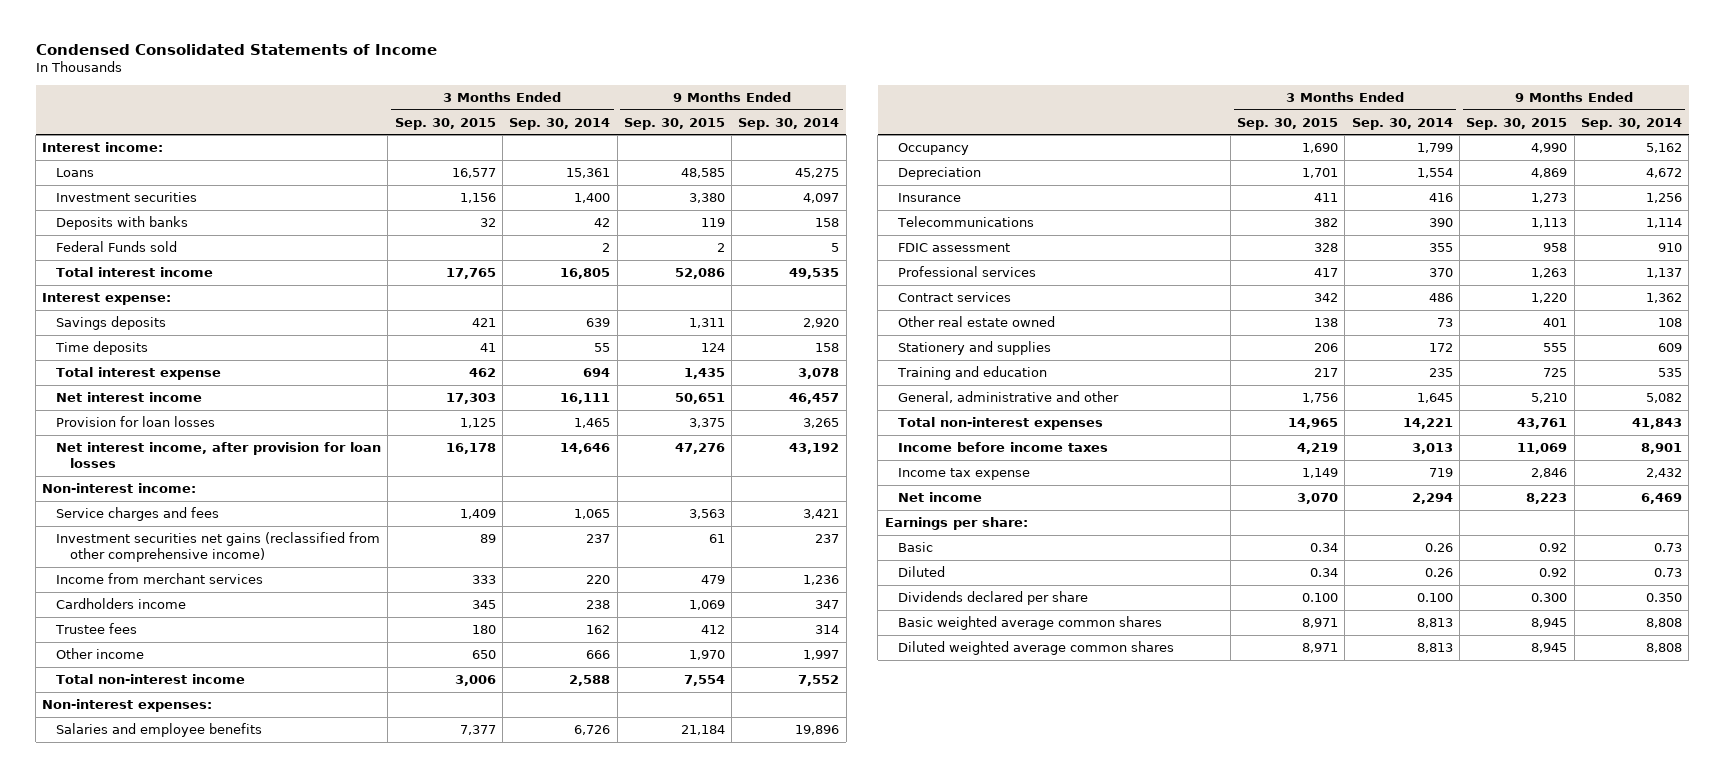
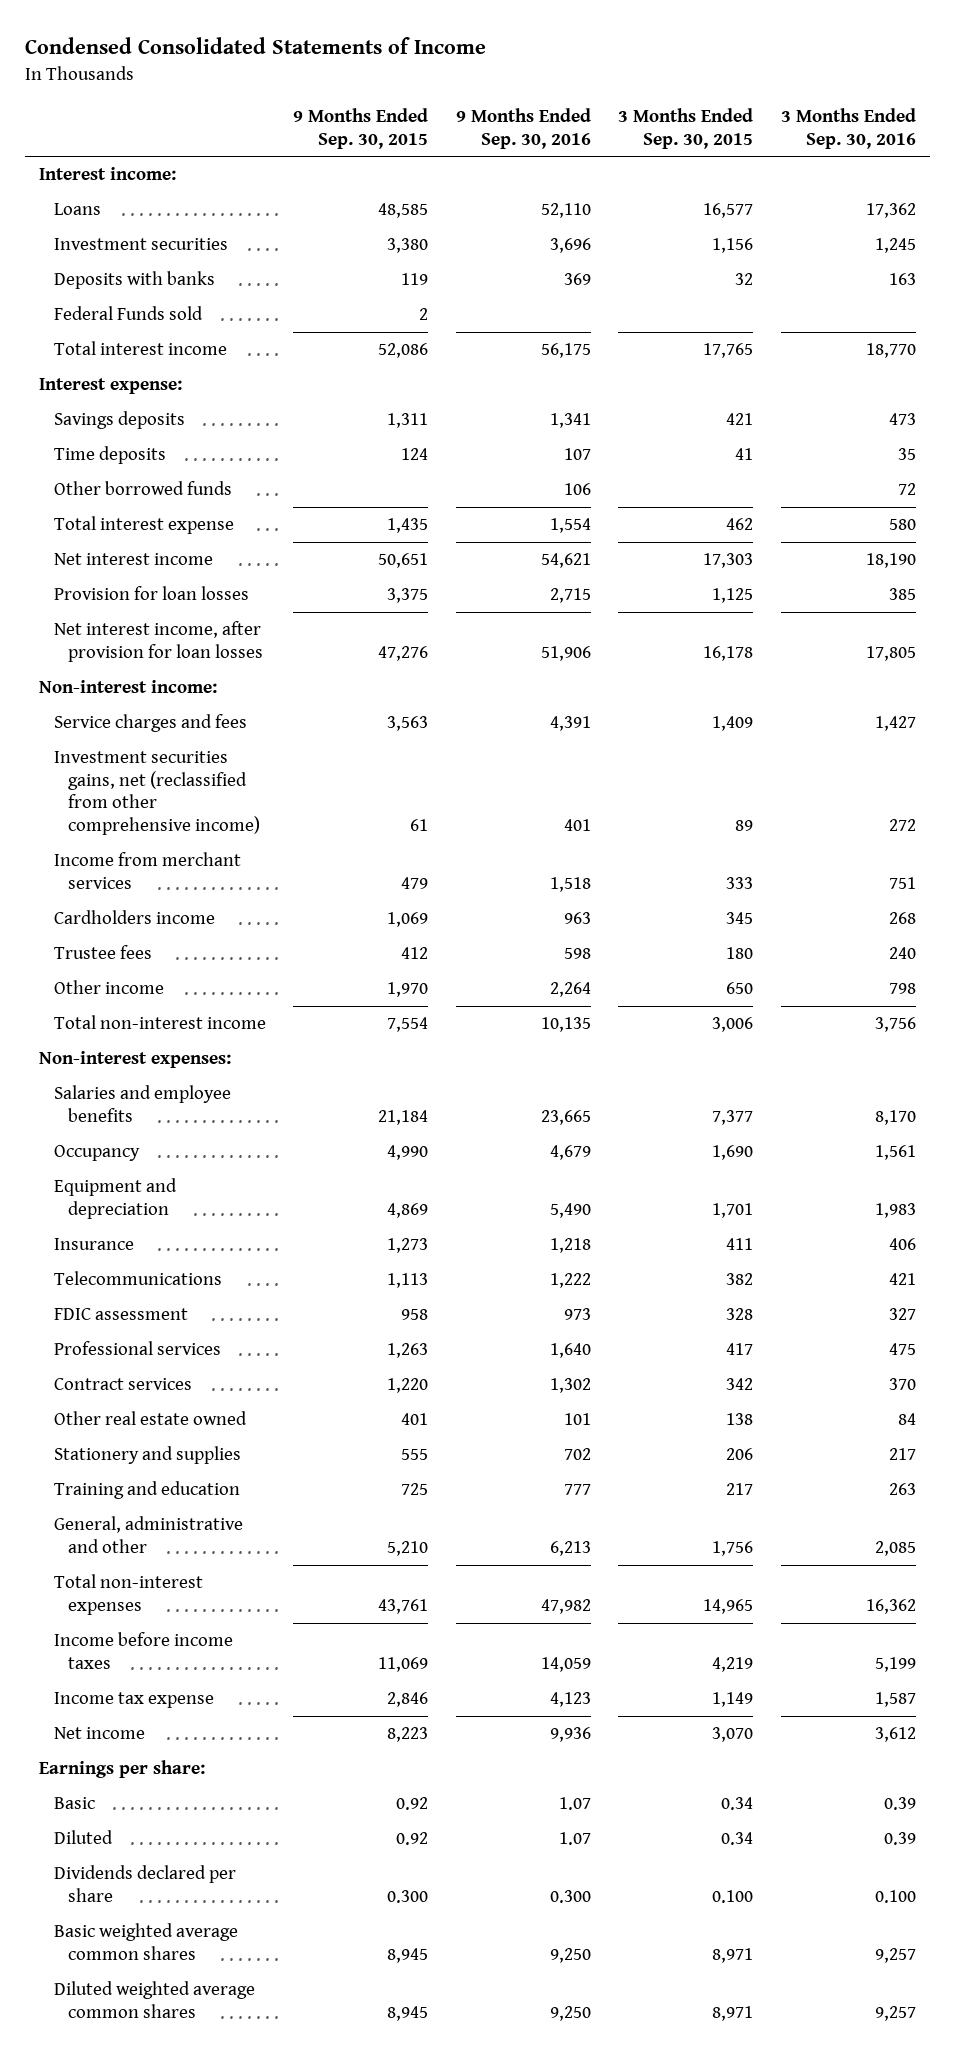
[509,117,611,130] Sep. 30, 2014 -> none
[738,117,840,130] Sep. 30, 2014 -> none
none -> [455,108,591,149] 9 Months Ended Sep. 30, 2016
none -> [780,108,916,149] 3 Months Ended Sep. 30, 2016
none -> [53,481,232,496] Other borrowed funds
[55,531,380,563] Investment securities net gains (reclassified from other comprehensive income) -> [53,751,261,835] Investment securities gains, net (reclassified from other comprehensive income)
[898,166,982,180] Depreciation -> [53,1178,177,1219] Equipment and depreciation

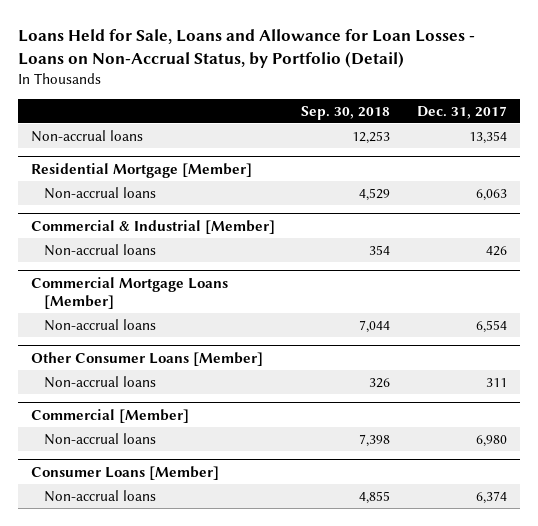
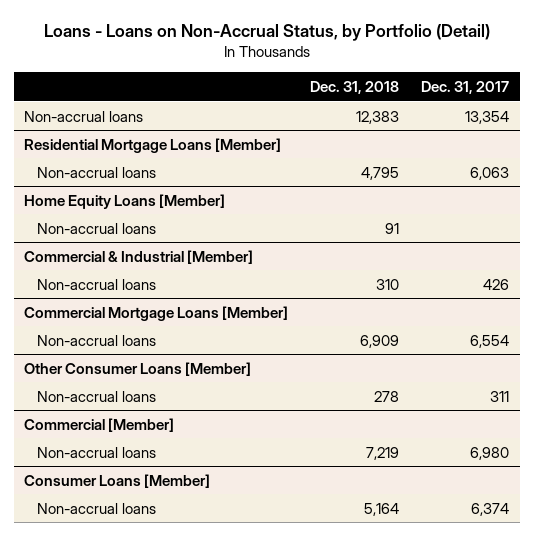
[17,28,475,69] Loans Held for Sale, Loans and Allowance for Loan Losses - Loans on Non-Accrual Status, by Portfolio (Detail) -> [43,23,490,41] Loans - Loans on Non-Accrual Status, by Portfolio (Detail)
[301,105,391,120] Sep. 30, 2018 -> none
none -> [310,80,400,94] Dec. 31, 2018
[31,162,253,178] Residential Mortgage [Member] -> [24,137,282,153] Residential Mortgage Loans [Member]
none -> [24,193,226,209] Home Equity Loans [Member]
none -> [37,222,157,234] Non-accrual loans

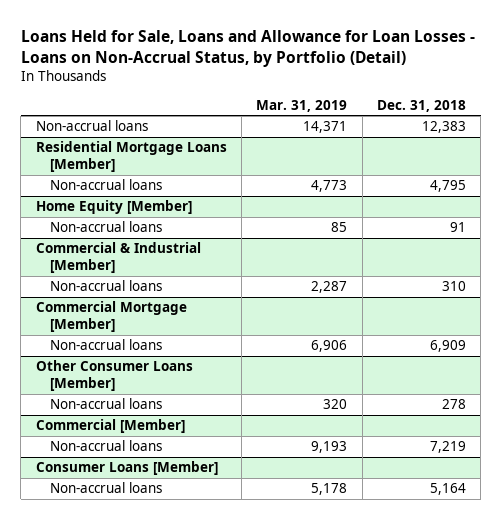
[43,23,490,41] Loans - Loans on Non-Accrual Status, by Portfolio (Detail) -> [20,29,475,67] Loans Held for Sale, Loans and Allowance for Loan Losses - Loans on Non-Accrual Status, by Portfolio (Detail)
[420,80,509,94] Dec. 31, 2017 -> none
none -> [256,99,348,112] Mar. 31, 2019
[24,193,226,209] Home Equity Loans [Member] -> [35,200,192,215] Home Equity [Member]
[24,305,289,321] Commercial Mortgage Loans [Member] -> [35,301,187,333] Commercial Mortgage [Member]

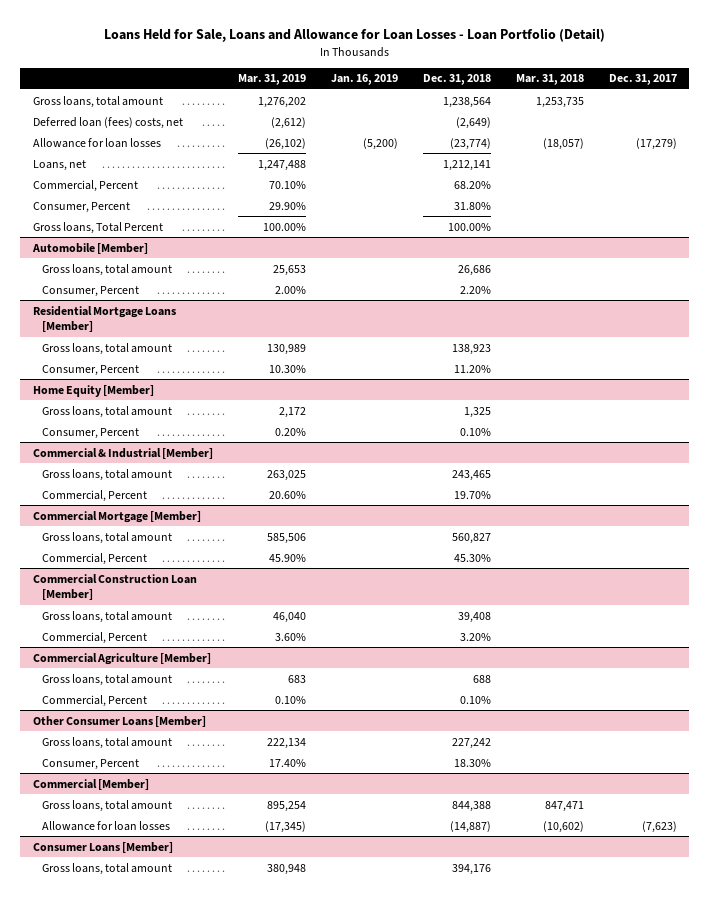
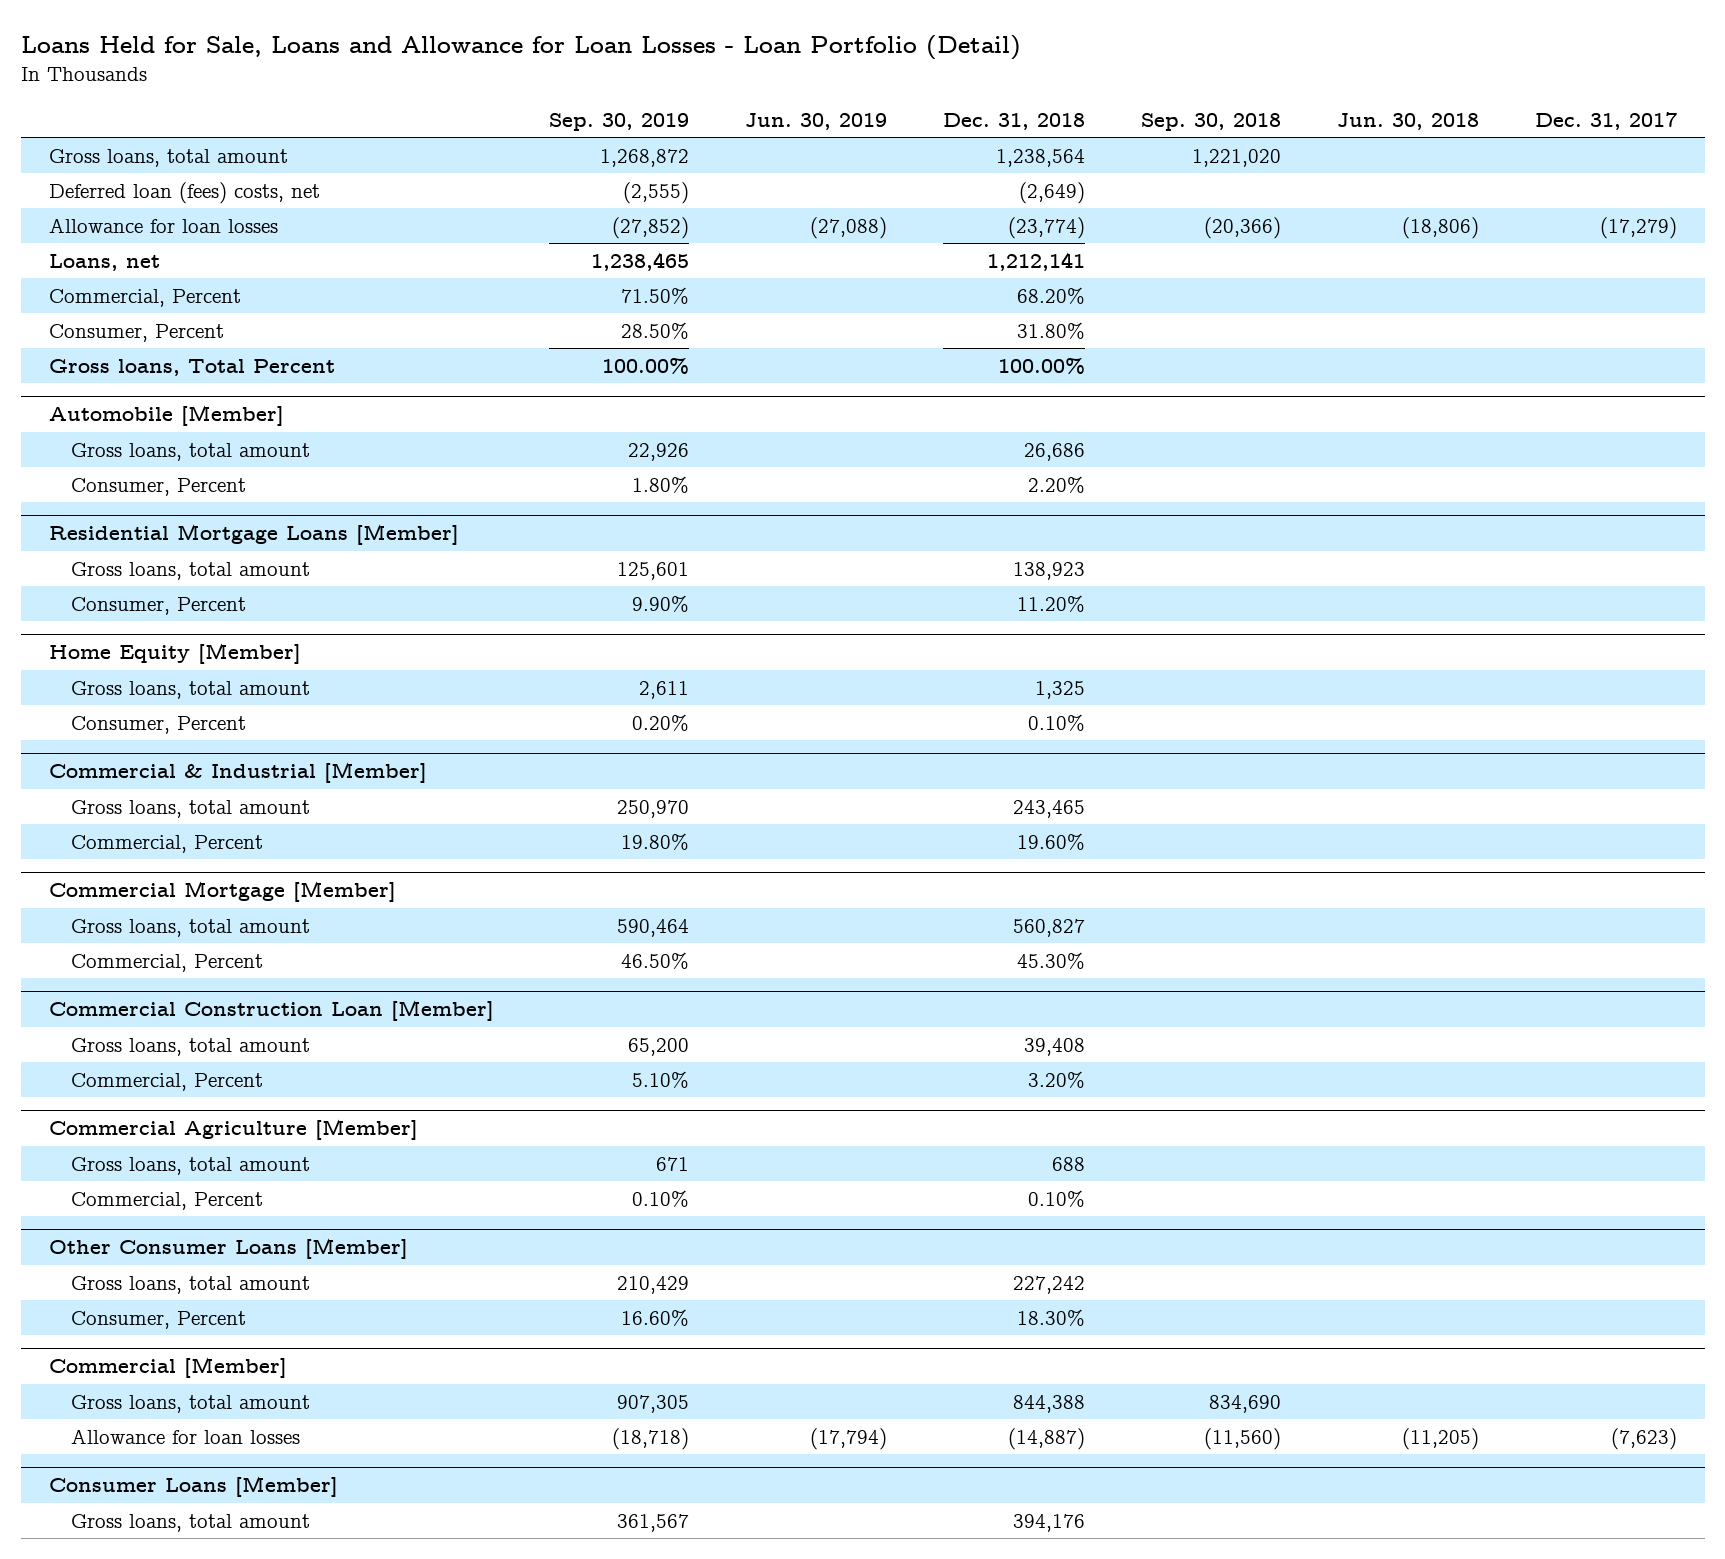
[237,74,306,86] Mar. 31, 2019 -> none
[330,74,398,86] Jan. 16, 2019 -> none
[515,74,584,86] Mar. 31, 2018 -> none
none -> [549,112,690,131] Sep. 30, 2019
none -> [745,112,888,130] Jun. 30, 2019
none -> [1140,112,1281,131] Sep. 30, 2018
none -> [1336,112,1479,130] Jun. 30, 2018
[453,490,491,499] 19.70% -> [1017,832,1086,850] 19.60%

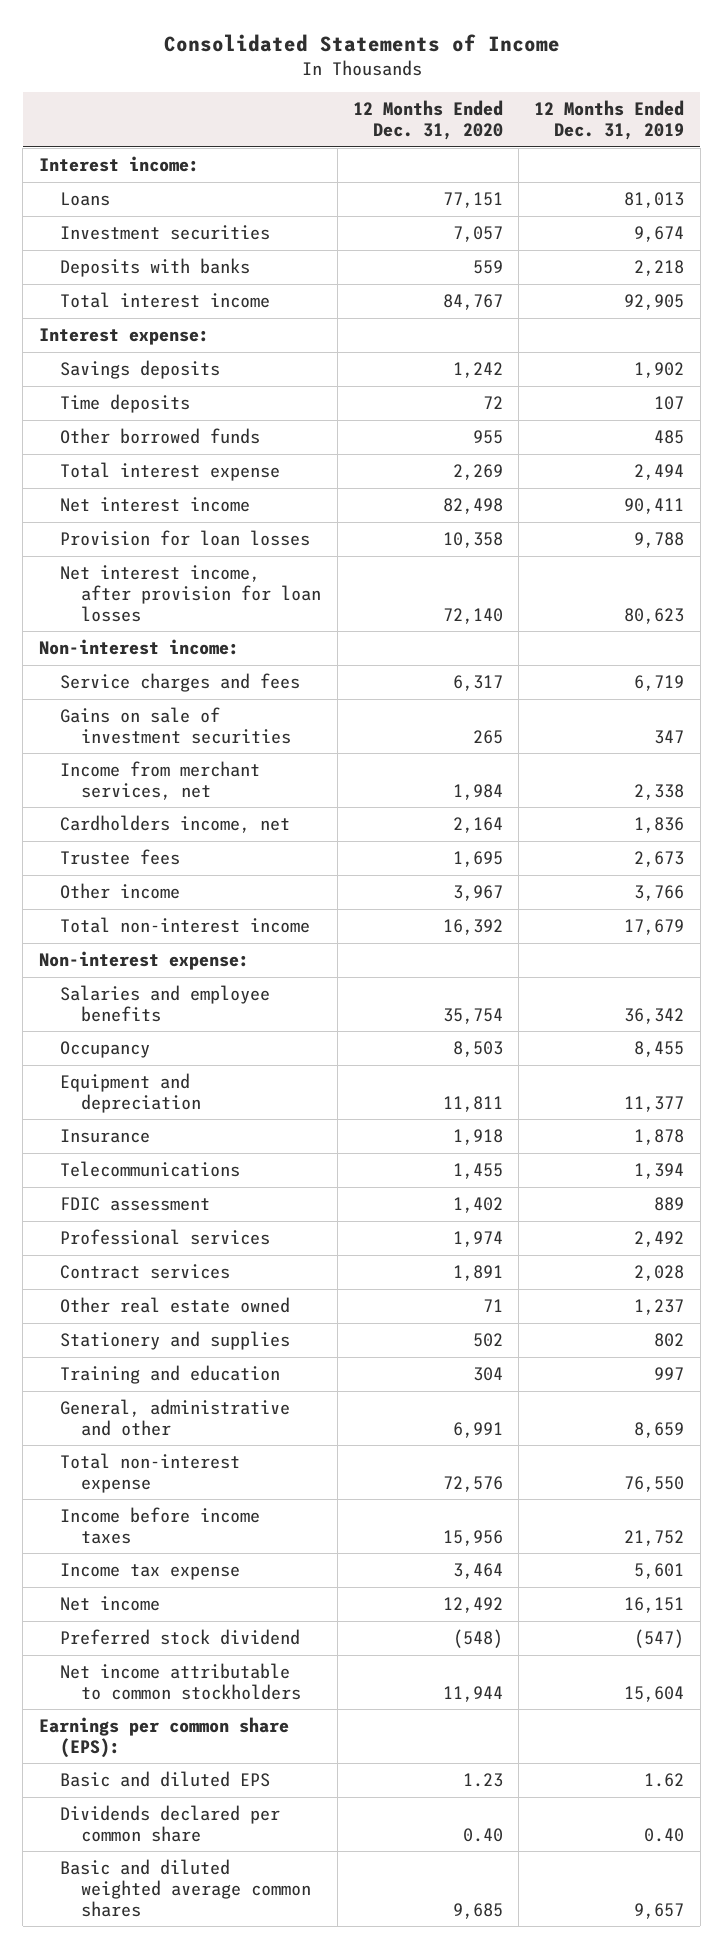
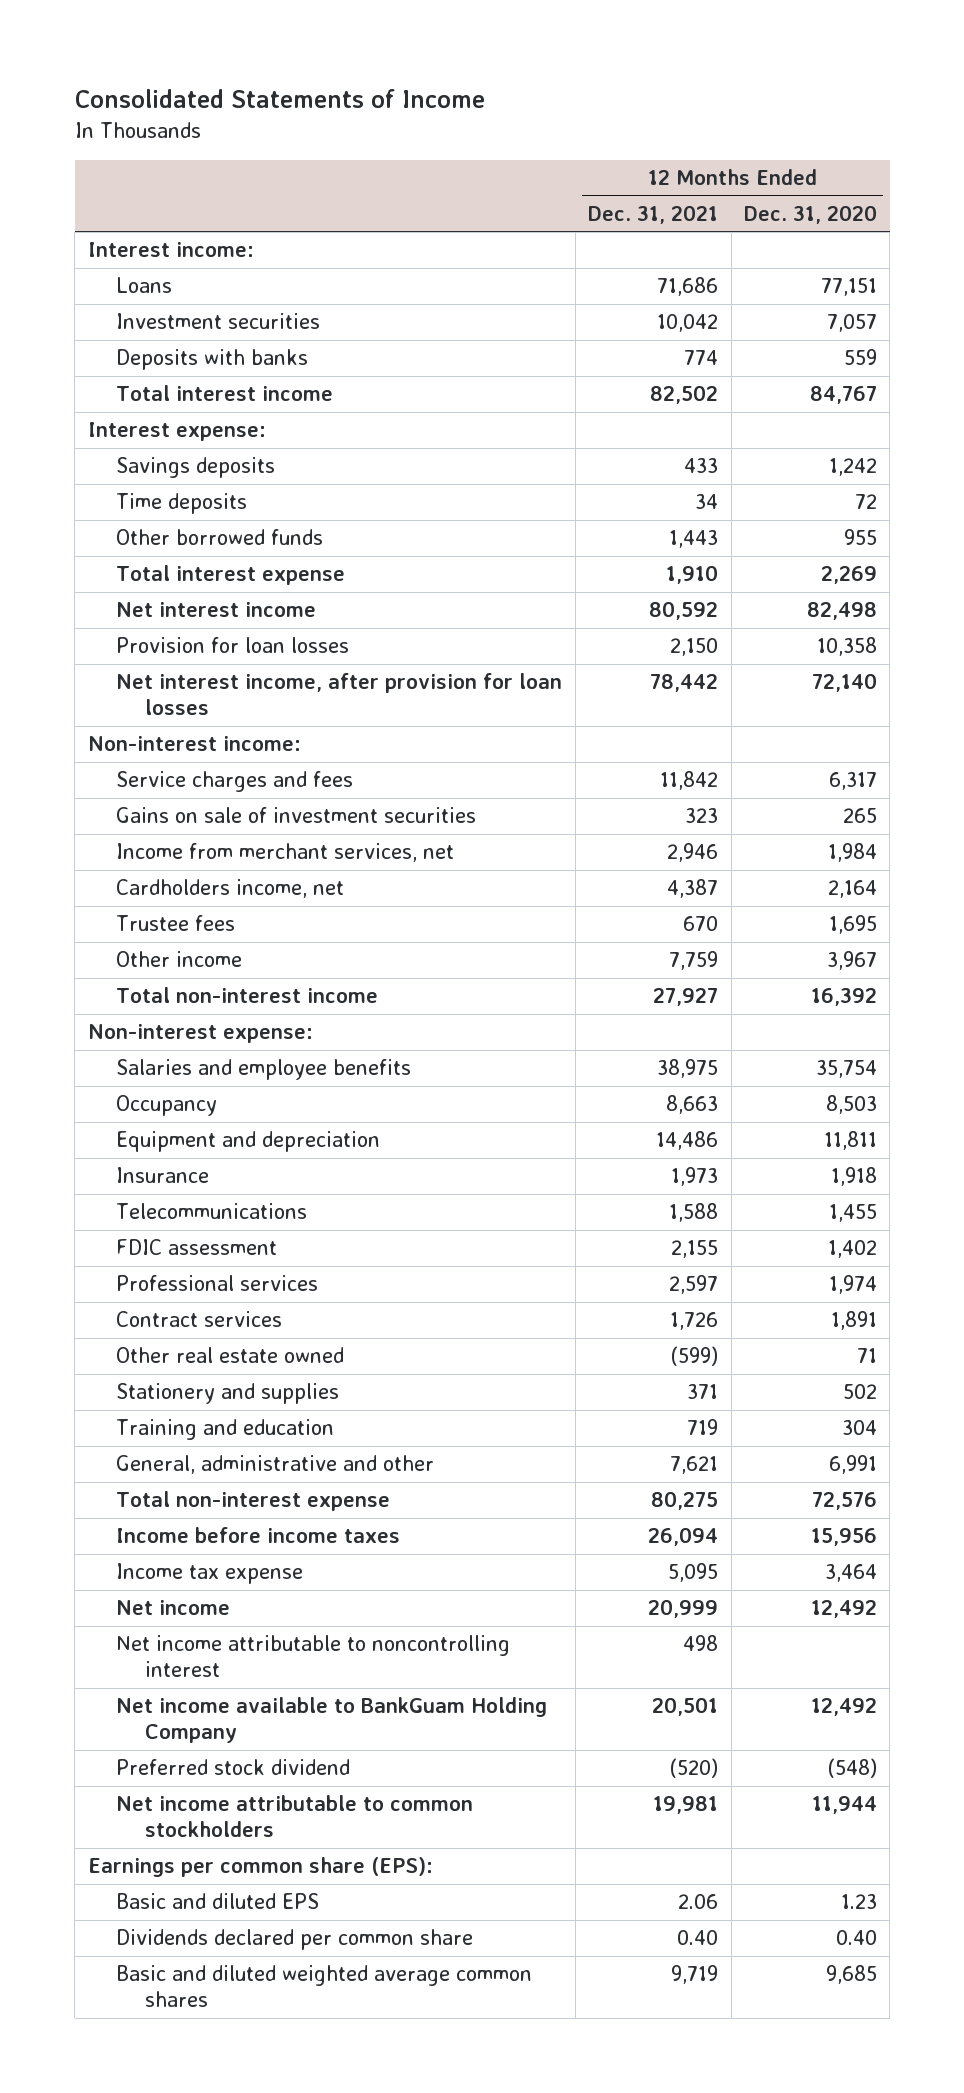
[534,100,685,141] 12 Months Ended Dec. 31, 2019 -> none
none -> [588,204,719,224] Dec. 31, 2021
none -> [116,1635,511,1678] Net income attributable to noncontrolling interest
none -> [116,1697,548,1744] Net income available to BankGuam Holding Company

